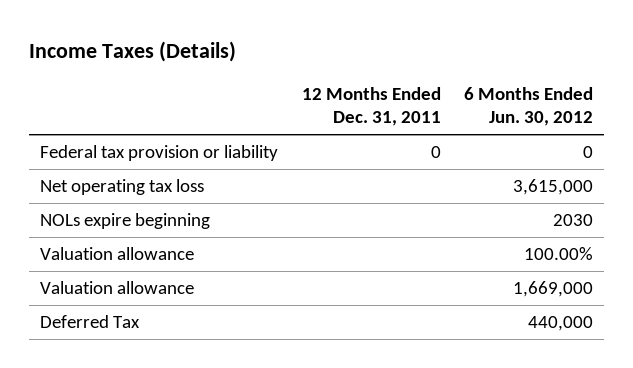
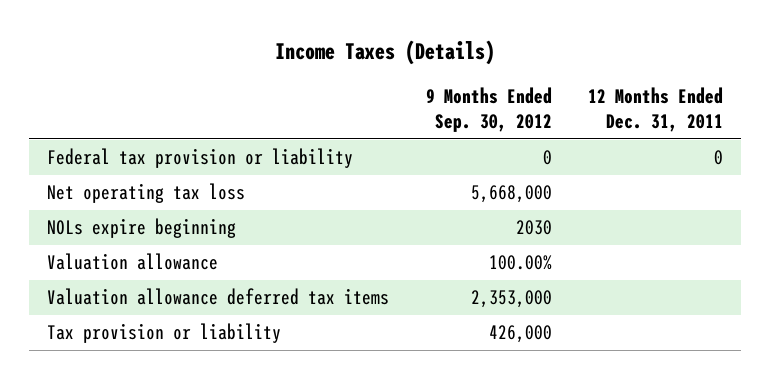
[463,87,593,127] 6 Months Ended Jun. 30, 2012 -> none
none -> [425,87,552,132] 9 Months Ended Sep. 30, 2012
[40,315,141,329] Deferred Tax -> none
[40,281,195,295] Valuation allowance -> [47,288,390,306] Valuation allowance deferred tax items
none -> [47,323,282,344] Tax provision or liability

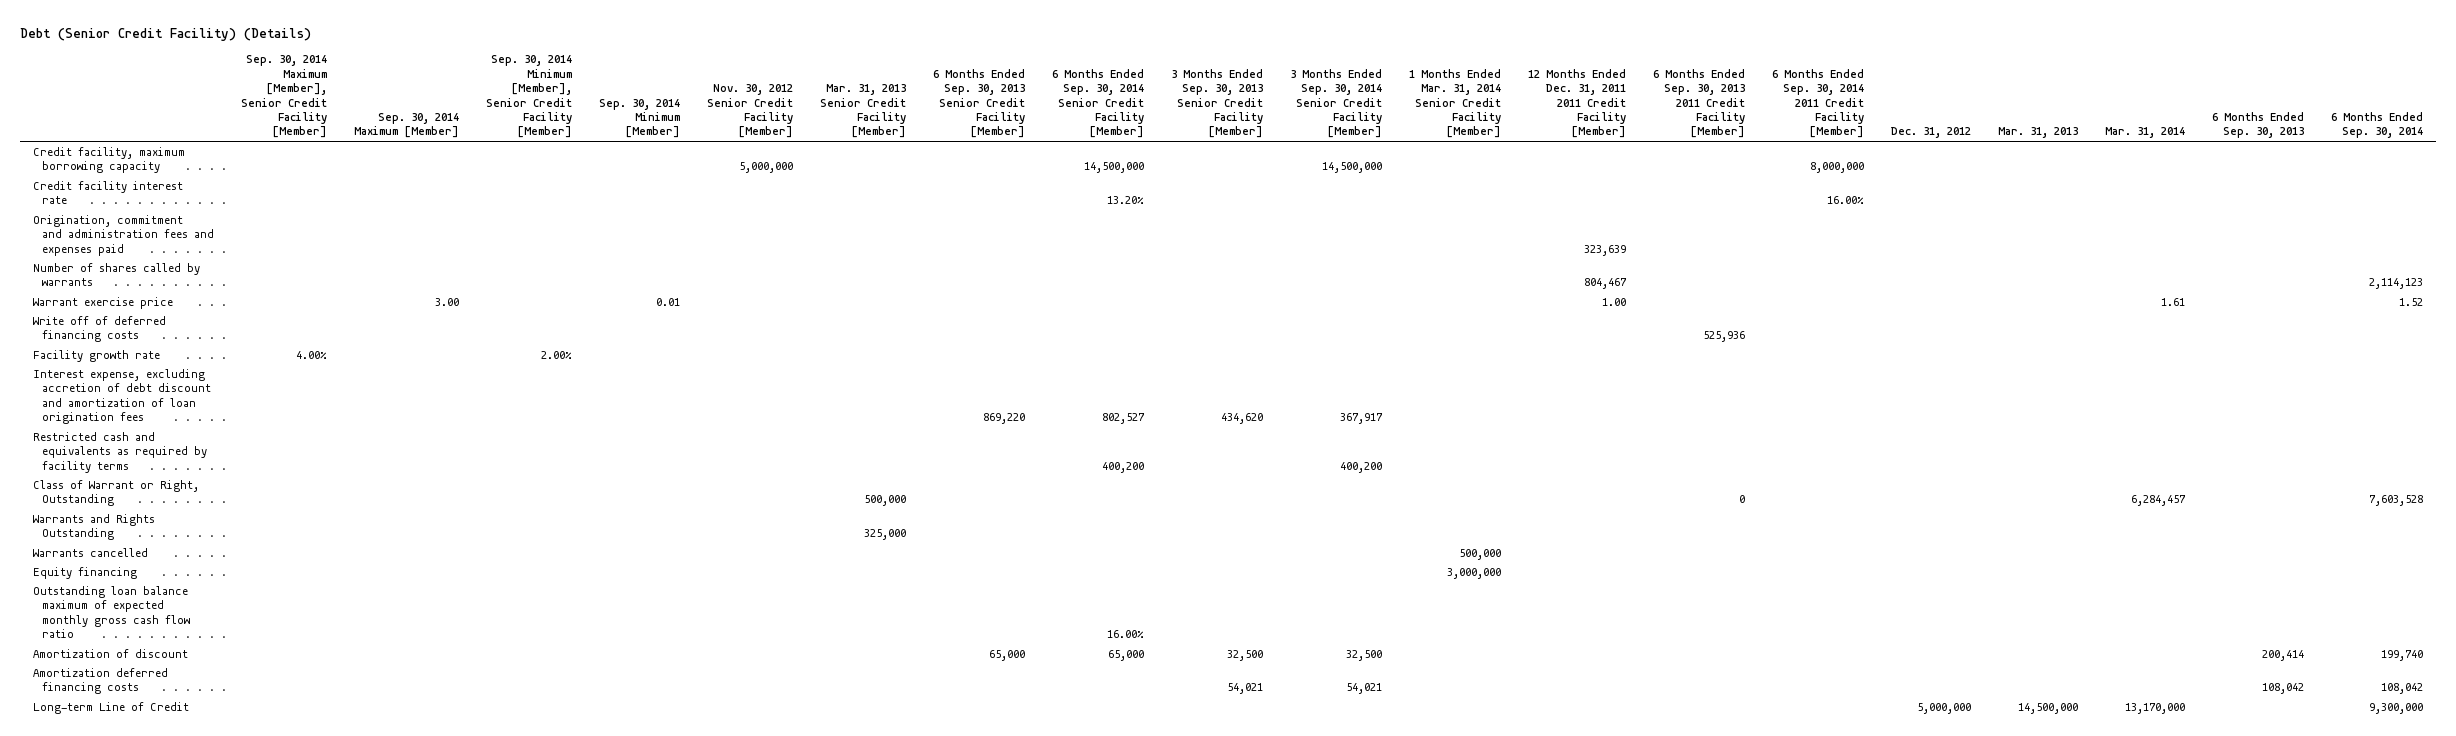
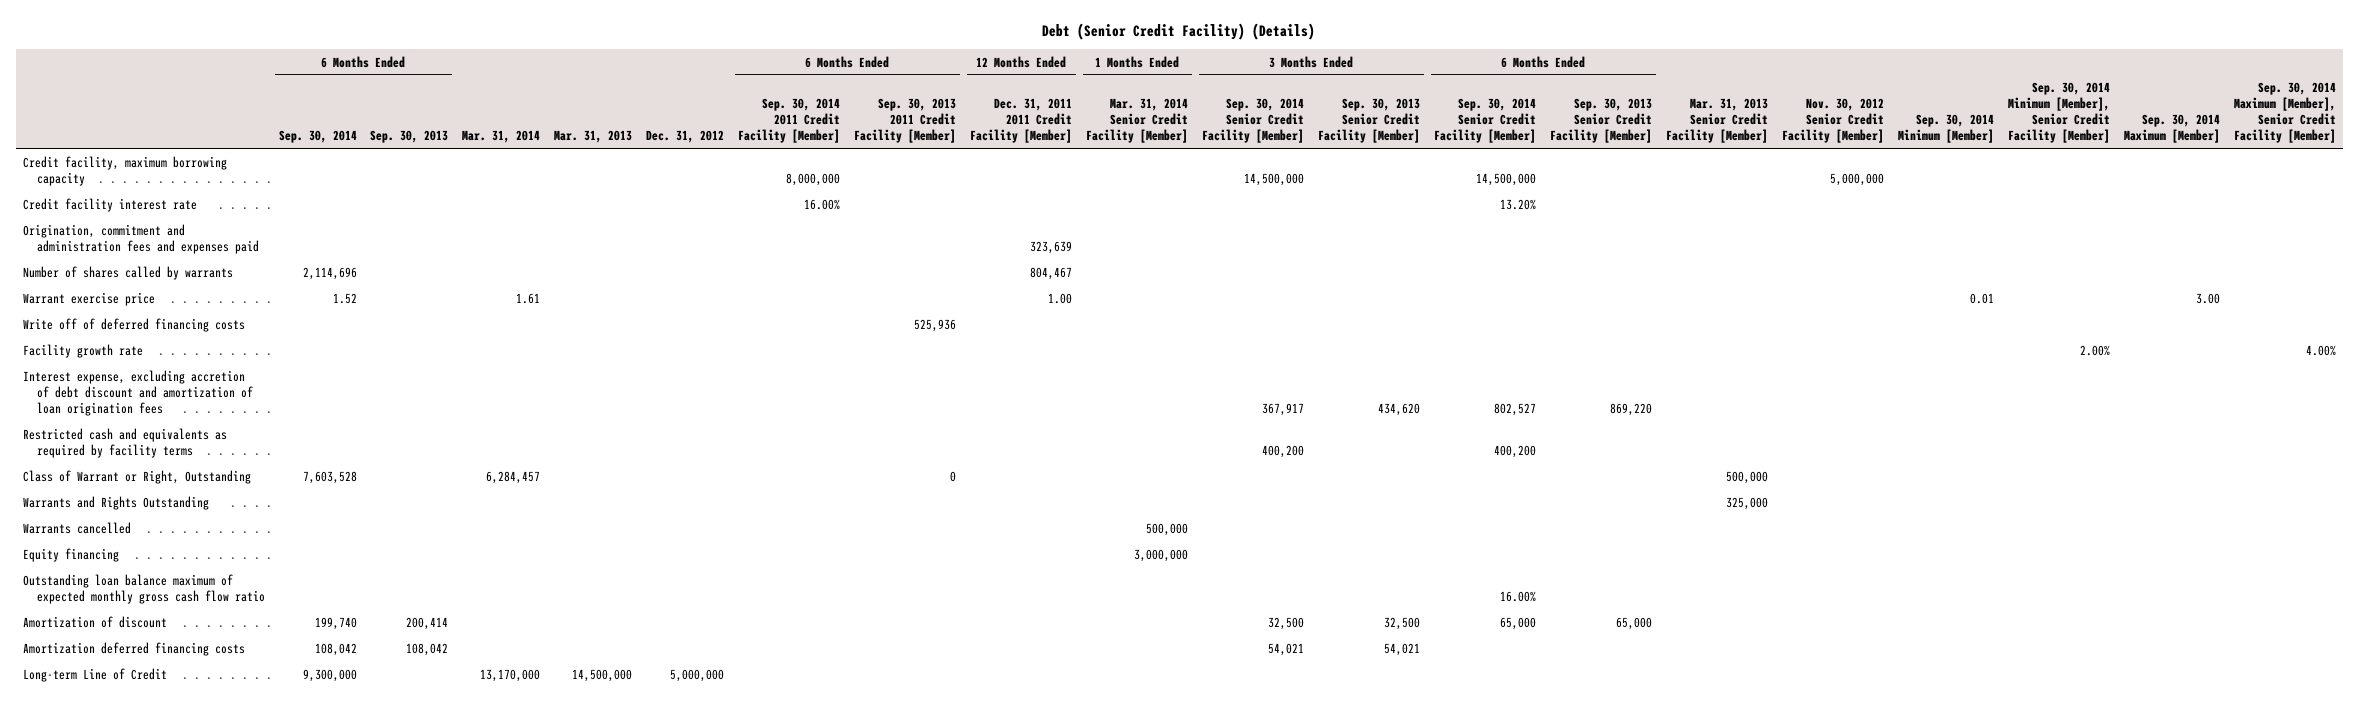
[2368,278,2423,290] 2,114,123 -> [302,267,357,281] 2,114,696

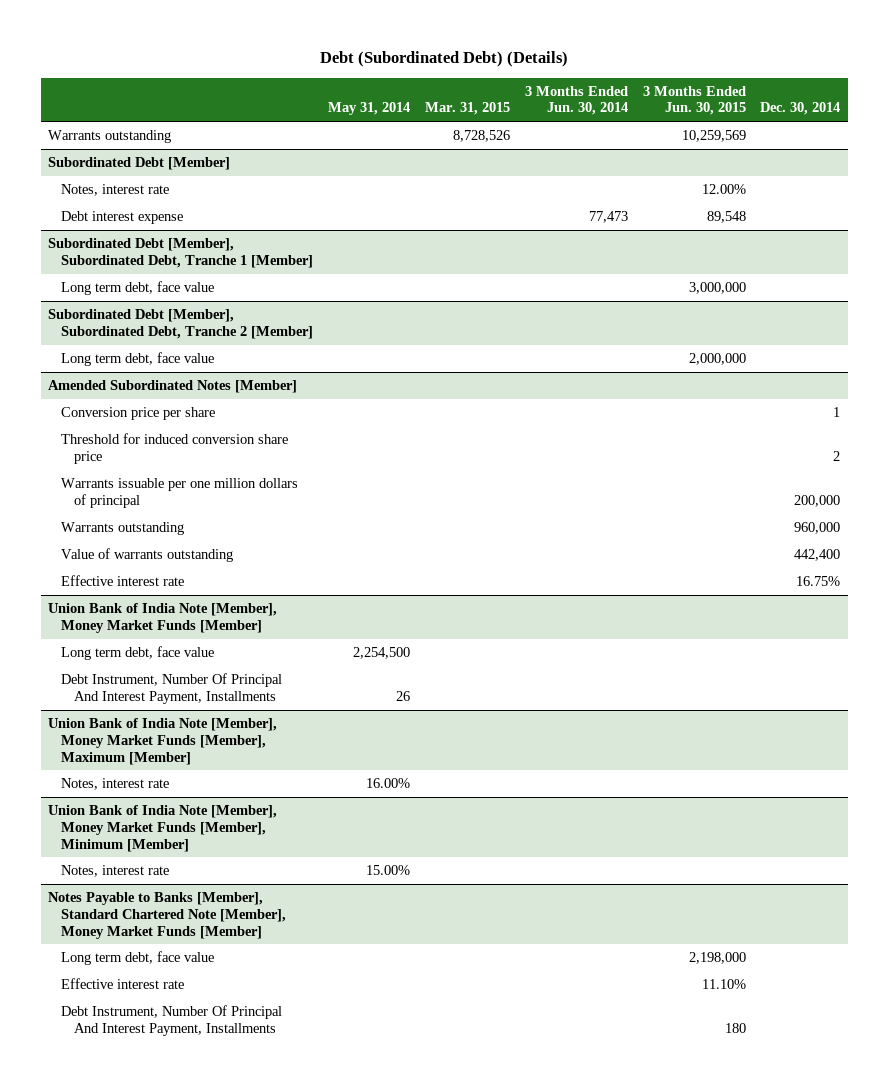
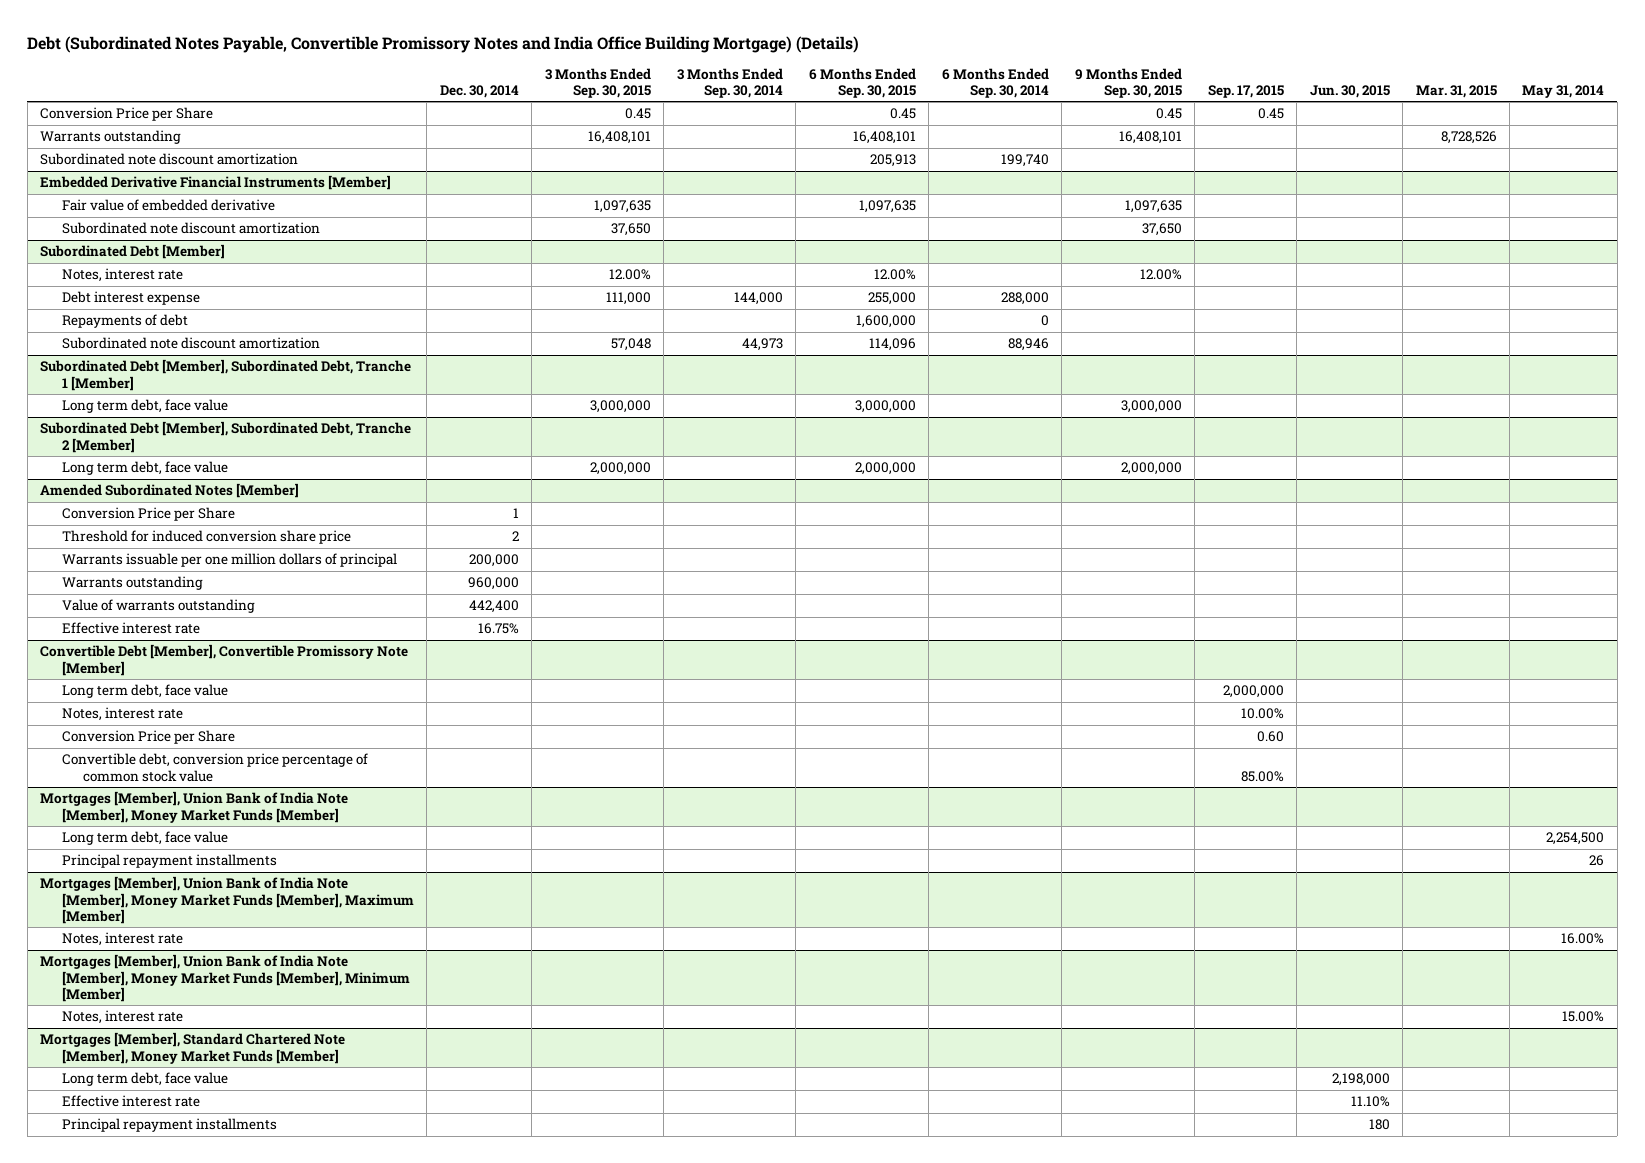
[320,51,569,68] Debt (Subordinated Debt) (Details) -> [27,35,860,53] Debt (Subordinated Notes Payable, Convertible Promissory Notes and India Office Building Mortgage) (Details)
[524,85,628,116] 3 Months Ended Jun. 30, 2014 -> none
[642,85,746,116] 3 Months Ended Jun. 30, 2015 -> none
none -> [544,67,651,98] 3 Months Ended Sep. 30, 2015
none -> [676,67,783,98] 3 Months Ended Sep. 30, 2014
none -> [808,67,916,98] 6 Months Ended Sep. 30, 2015
none -> [941,67,1049,98] 6 Months Ended Sep. 30, 2014
none -> [1074,67,1182,98] 9 Months Ended Sep. 30, 2015
none -> [1207,84,1284,98] Sep. 17, 2015
none -> [1309,84,1390,98] Jun. 30, 2015
none -> [40,107,214,122] Conversion Price per Share
none -> [40,153,299,166] Subordinated note discount amortization
none -> [40,175,392,191] Embedded Derivative Financial Instruments [Member]
none -> [61,199,275,212] Fair value of embedded derivative
none -> [61,222,320,235] Subordinated note discount amortization
none -> [61,314,188,329] Repayments of debt
none -> [61,337,320,350] Subordinated note discount amortization
[61,407,216,421] Conversion price per share -> [61,507,235,522] Conversion Price per Share
none -> [40,644,409,676] Convertible Debt [Member], Convertible Promissory Note [Member]
none -> [61,684,228,699] Long term debt, face value
none -> [61,707,183,722] Notes, interest rate
none -> [61,730,235,745] Conversion Price per Share
none -> [61,753,368,782] Convertible debt, conversion price percentage of common stock value
[48,603,278,633] Union Bank of India Note [Member], Money Market Funds [Member] -> [40,791,349,823] Mortgages [Member], Union Bank of India Note [Member], Money Market Funds [Member]
[61,673,283,704] Debt Instrument, Number Of Principal And Interest Payment, Installments -> [61,854,277,869] Principal repayment installments
[48,718,278,765] Union Bank of India Note [Member], Money Market Funds [Member], Maximum [Member] -> [40,876,414,924] Mortgages [Member], Union Bank of India Note [Member], Money Market Funds [Member], Maximum [Member]
[48,805,278,852] Union Bank of India Note [Member], Money Market Funds [Member], Minimum [Member] -> [40,954,410,1002] Mortgages [Member], Union Bank of India Note [Member], Money Market Funds [Member], Minimum [Member]
[48,892,287,939] Notes Payable to Banks [Member], Standard Chartered Note [Member], Money Market Funds [Member] -> [40,1032,346,1064] Mortgages [Member], Standard Chartered Note [Member], Money Market Funds [Member]
[61,1005,283,1036] Debt Instrument, Number Of Principal And Interest Payment, Installments -> [61,1118,277,1133] Principal repayment installments

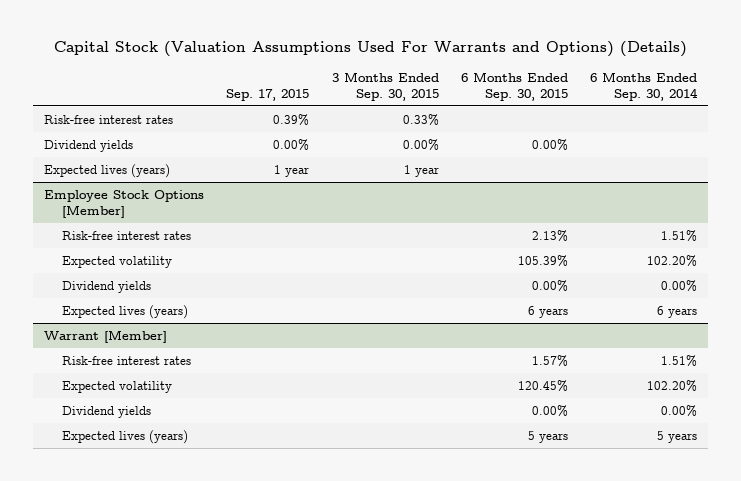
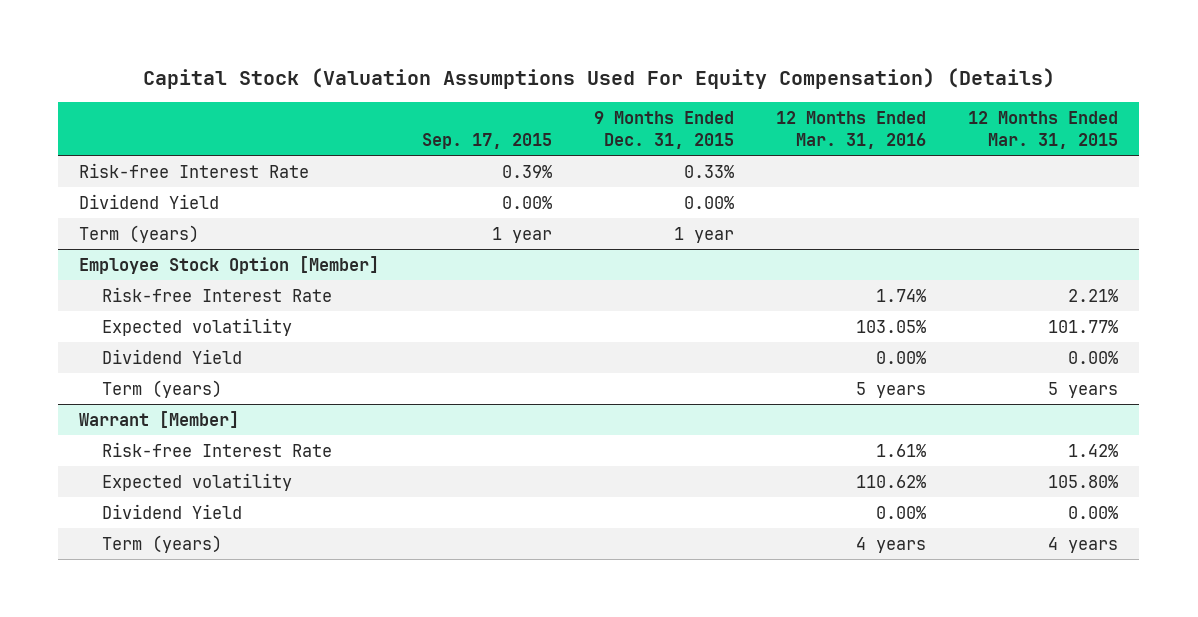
[53,41,687,58] Capital Stock (Valuation Assumptions Used For Warrants and Options) (Details) -> [142,67,1055,89] Capital Stock (Valuation Assumptions Used For Equity Compensation) (Details)
[331,71,439,101] 3 Months Ended Sep. 30, 2015 -> none
[460,71,568,101] 6 Months Ended Sep. 30, 2015 -> none
[590,71,699,101] 6 Months Ended Sep. 30, 2014 -> none
none -> [593,110,734,149] 9 Months Ended Dec. 31, 2015
none -> [776,110,927,149] 12 Months Ended Mar. 31, 2016
none -> [968,110,1119,149] 12 Months Ended Mar. 31, 2015
[44,114,174,124] Risk-free interest rates -> [79,162,310,178] Risk-free Interest Rate
[44,139,134,152] Dividend yields -> [79,193,220,209] Dividend Yield
[44,163,171,178] Expected lives (years) -> [79,224,200,243] Term (years)
[44,189,205,218] Employee Stock Options [Member] -> [79,255,380,274] Employee Stock Option [Member]
[62,230,192,240] Risk-free interest rates -> [101,286,332,302] Risk-free Interest Rate
[62,280,152,293] Dividend yields -> [101,348,242,364] Dividend Yield
[62,304,189,319] Expected lives (years) -> [101,379,222,398] Term (years)
[62,355,192,365] Risk-free interest rates -> [101,441,332,457] Risk-free Interest Rate
[62,405,152,418] Dividend yields -> [101,503,242,519] Dividend Yield
[62,429,189,444] Expected lives (years) -> [101,534,222,553] Term (years)

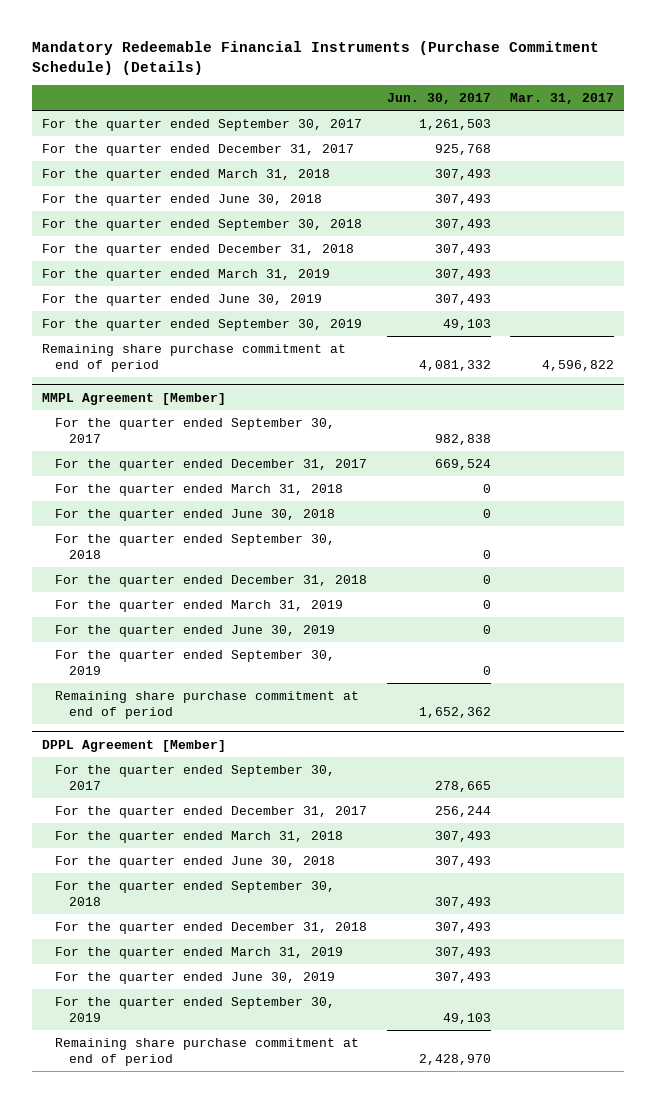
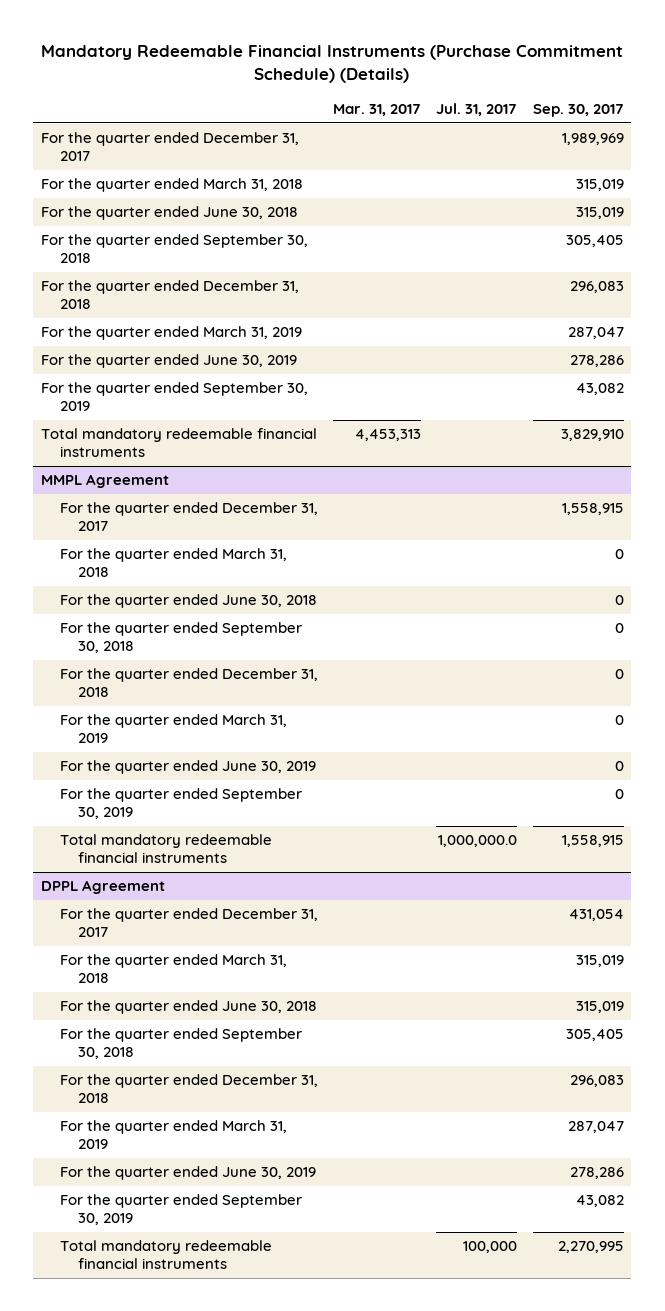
[386,92,491,104] Jun. 30, 2017 -> none
none -> [436,103,518,117] Jul. 31, 2017
none -> [532,104,624,118] Sep. 30, 2017
[41,118,362,131] For the quarter ended September 30, 2017 -> none
[41,343,346,372] Remaining share purchase commitment at end of period -> none
[55,417,336,443] For the quarter ended September 30, 2017 -> none
none -> [40,428,317,458] Total mandatory redeemable financial instruments
[41,392,226,405] MMPL Agreement [Member] -> [40,474,169,489] MMPL Agreement
[55,690,360,719] Remaining share purchase commitment at end of period -> none
[55,764,336,790] For the quarter ended September 30, 2017 -> none
none -> [59,834,272,864] Total mandatory redeemable financial instruments
[41,739,226,752] DPPL Agreement [Member] -> [40,880,165,895] DPPL Agreement
[55,1037,360,1066] Remaining share purchase commitment at end of period -> none
none -> [59,1240,272,1270] Total mandatory redeemable financial instruments

